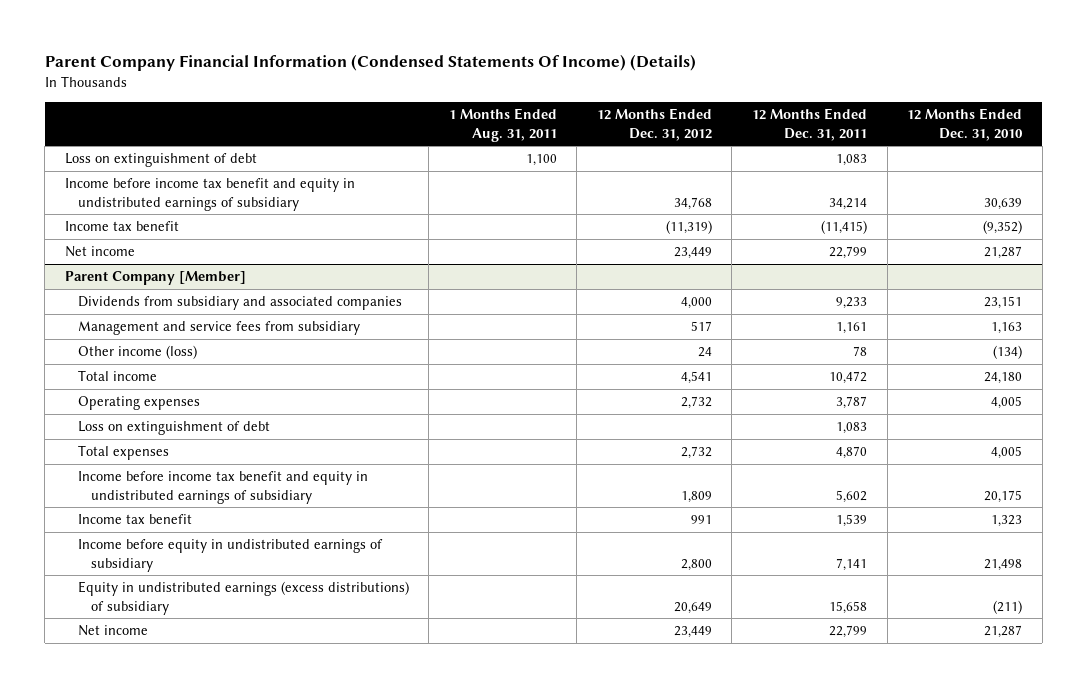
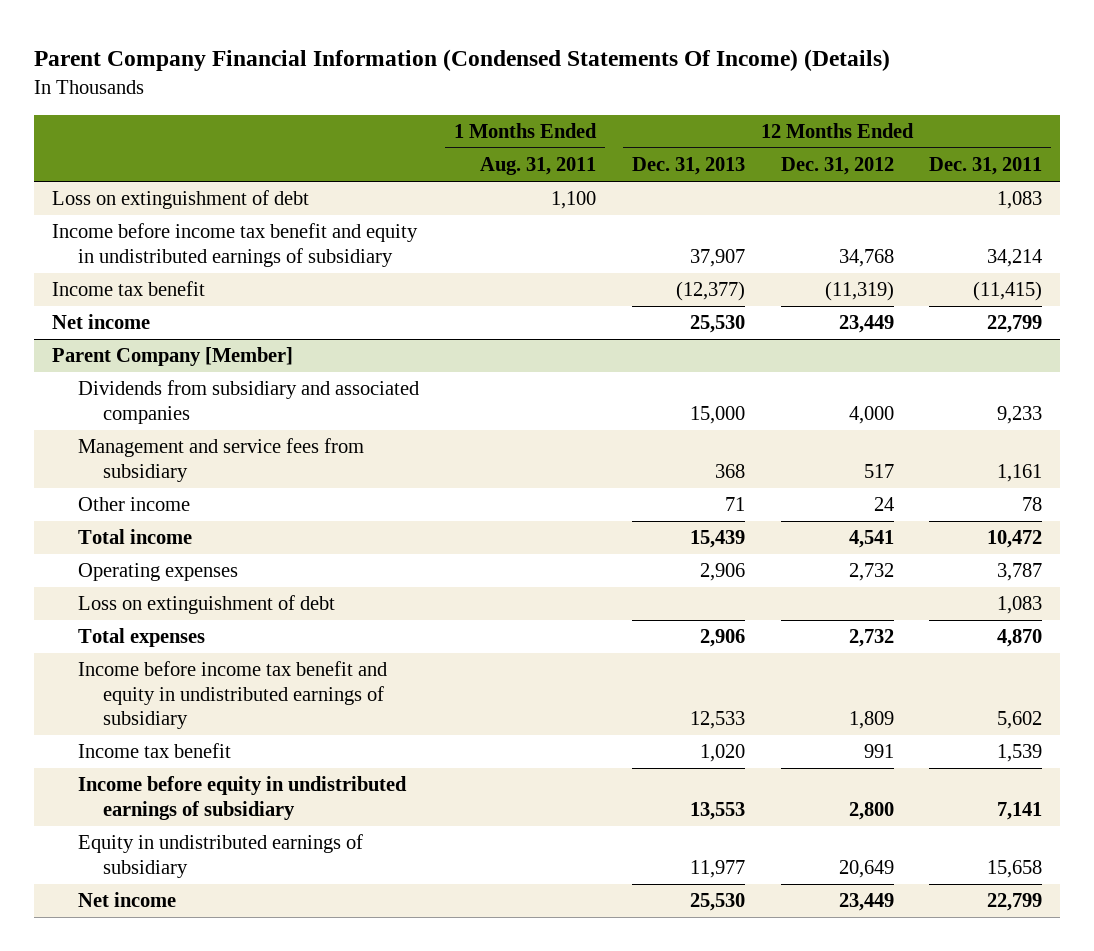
[907,107,1024,141] 12 Months Ended Dec. 31, 2010 -> none
none -> [631,157,745,176] Dec. 31, 2013
[77,345,197,360] Other income (loss) -> [77,497,190,512] Other income
[77,581,409,615] Equity in undistributed earnings (excess distributions) of subsidiary -> [77,834,363,878] Equity in undistributed earnings of subsidiary

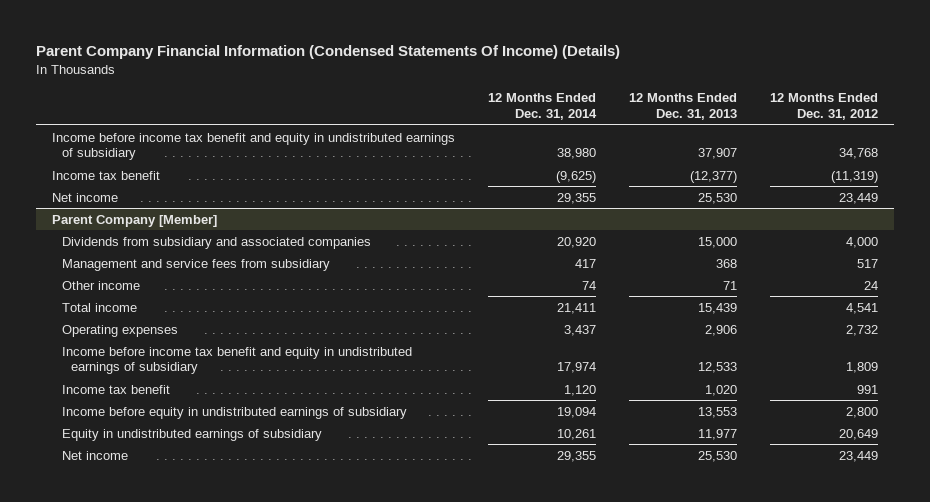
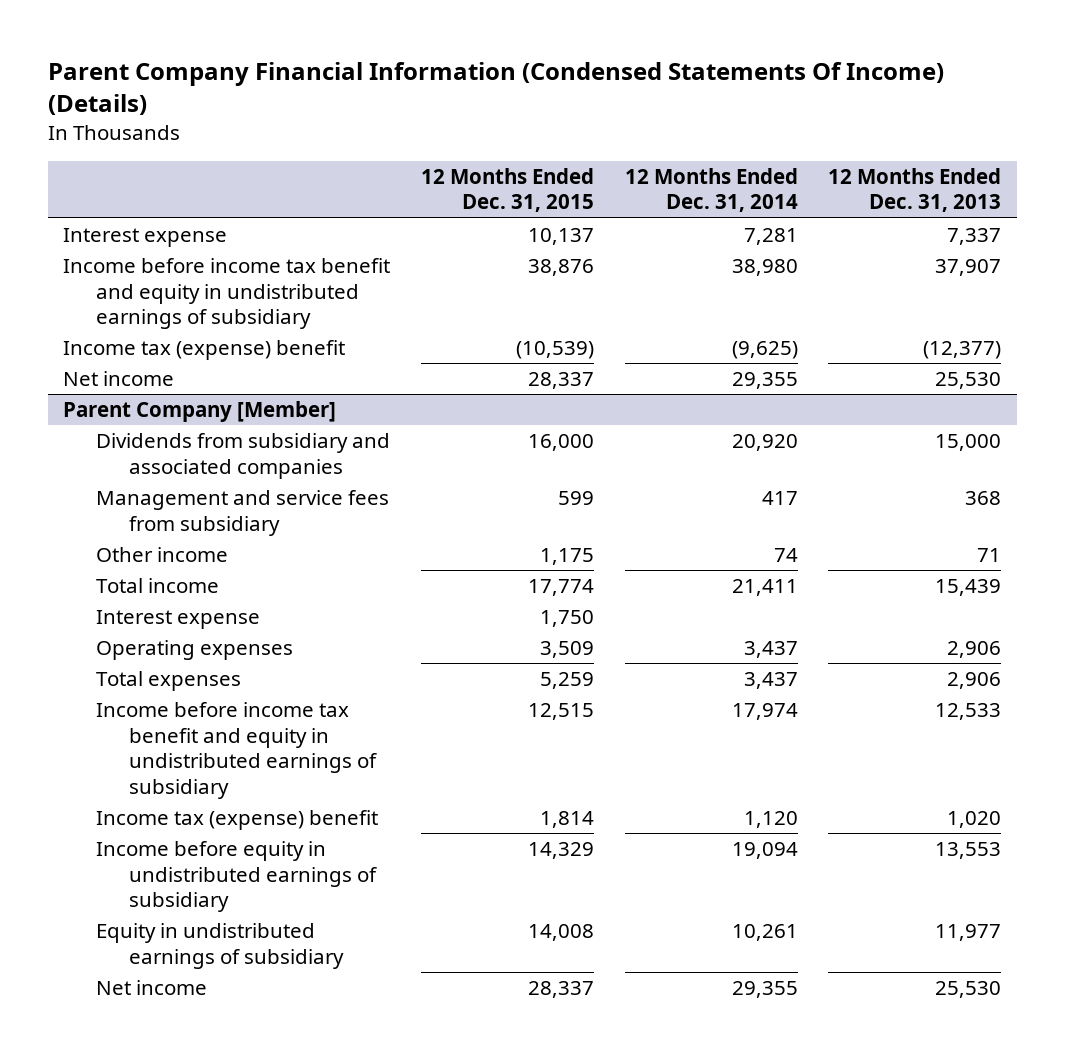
[769,93,878,121] 12 Months Ended Dec. 31, 2012 -> none
none -> [421,167,595,213] 12 Months Ended Dec. 31, 2015
none -> [63,228,228,248] Interest expense
[52,170,161,180] Income tax benefit -> [63,340,346,361] Income tax (expense) benefit
none -> [96,610,261,630] Interest expense
none -> [96,671,242,692] Total expenses
[61,384,170,394] Income tax benefit -> [96,810,379,831] Income tax (expense) benefit

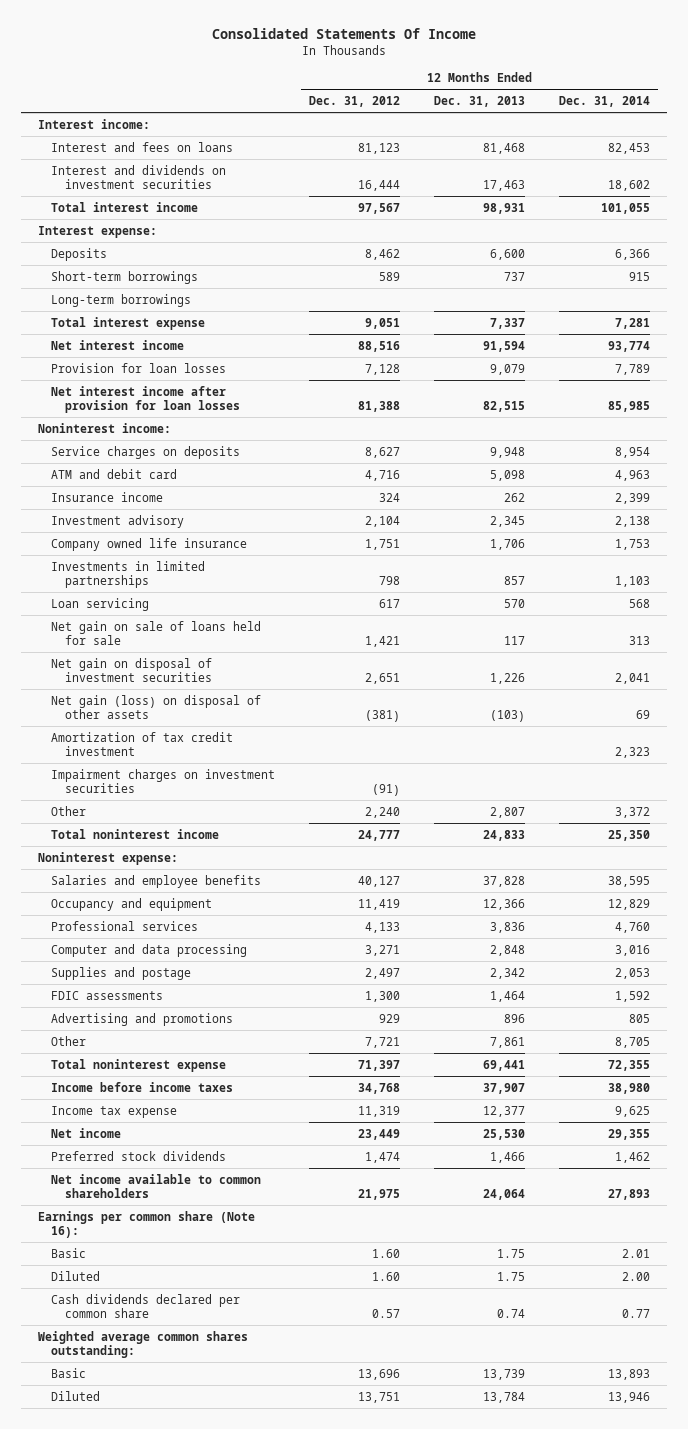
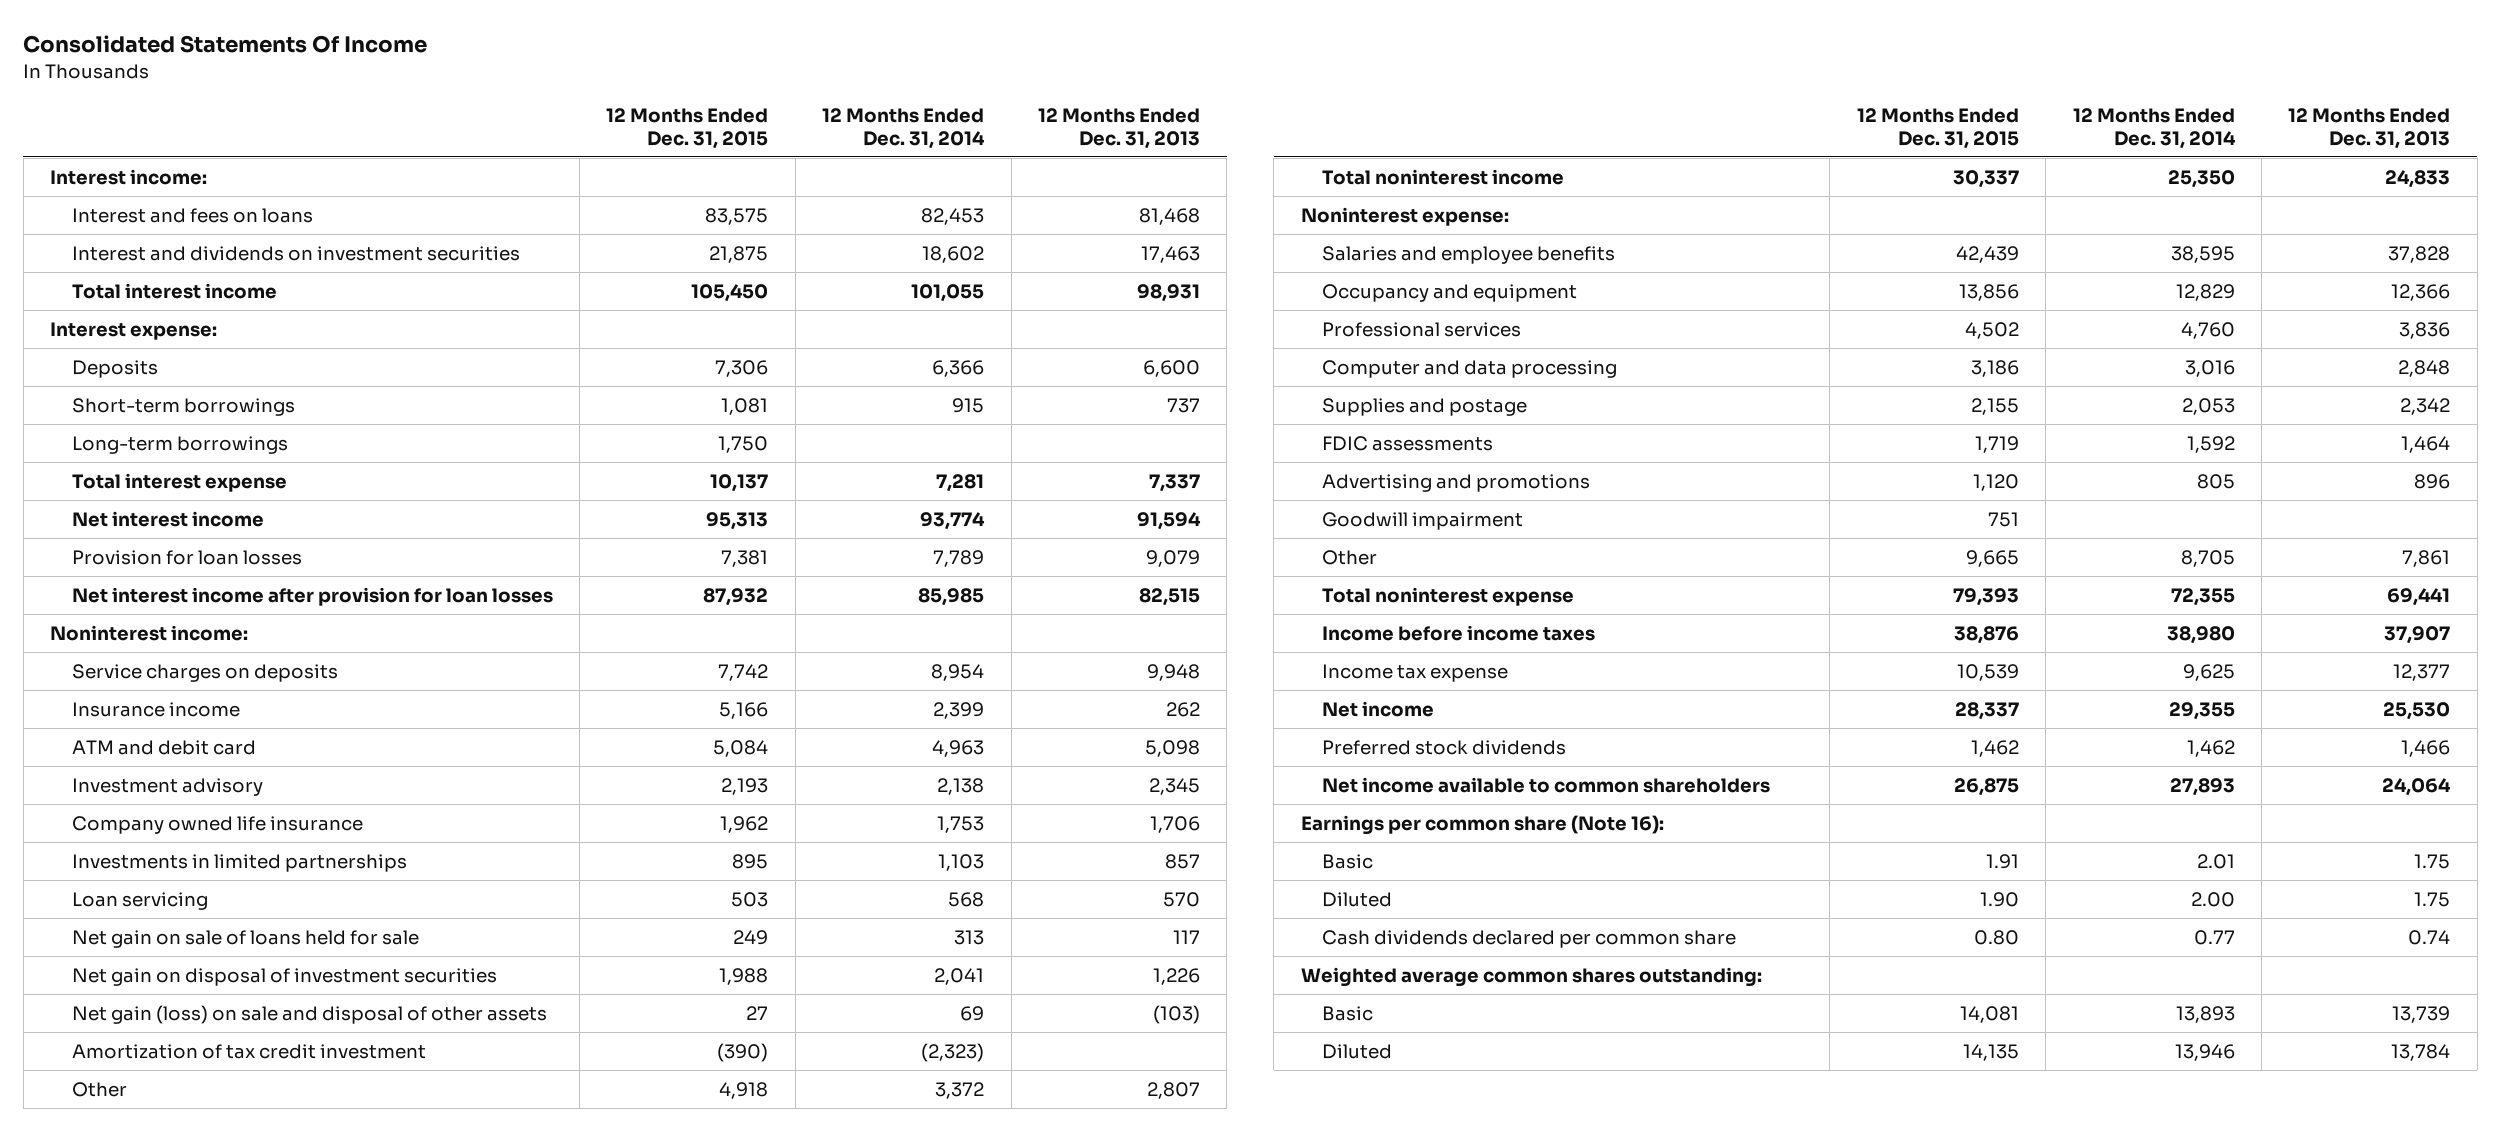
[309,95,401,107] Dec. 31, 2012 -> none
none -> [606,108,769,149] 12 Months Ended Dec. 31, 2015
[51,468,178,479] ATM and debit card -> [71,739,256,755] ATM and debit card
[51,768,276,793] Impairment charges on investment securities -> none
[51,694,262,719] Net gain (loss) on disposal of other assets -> [71,1004,547,1024] Net gain (loss) on sale and disposal of other assets
[614,746,650,758] 2,323 -> [921,1042,985,1062] (2,323)
none -> [1322,511,1524,530] Goodwill impairment

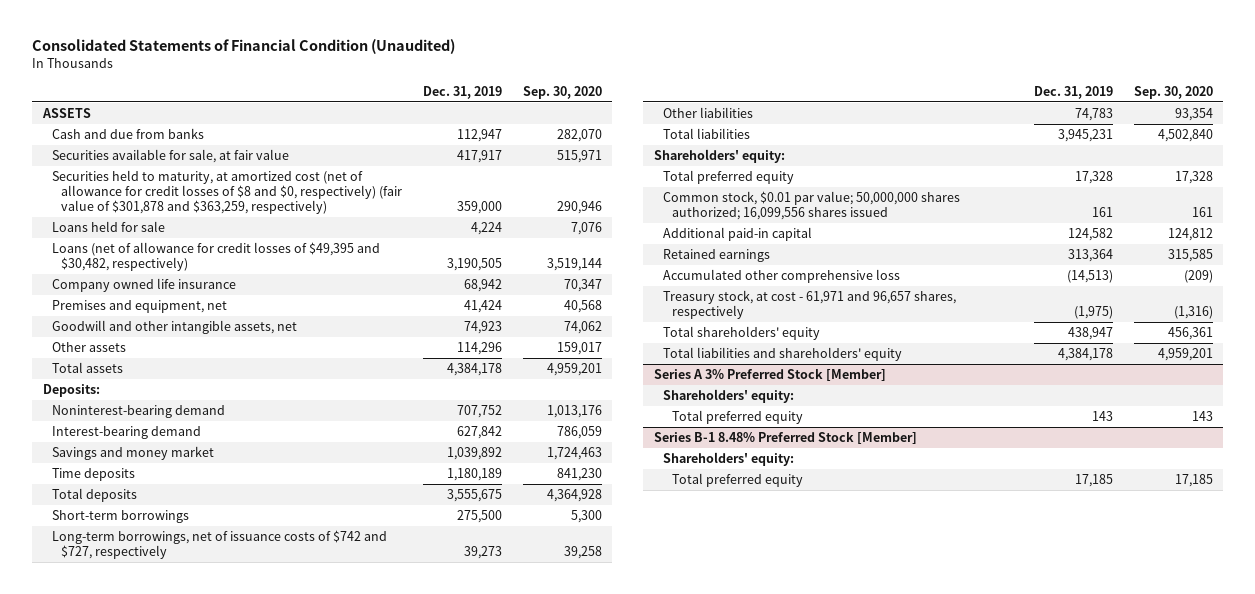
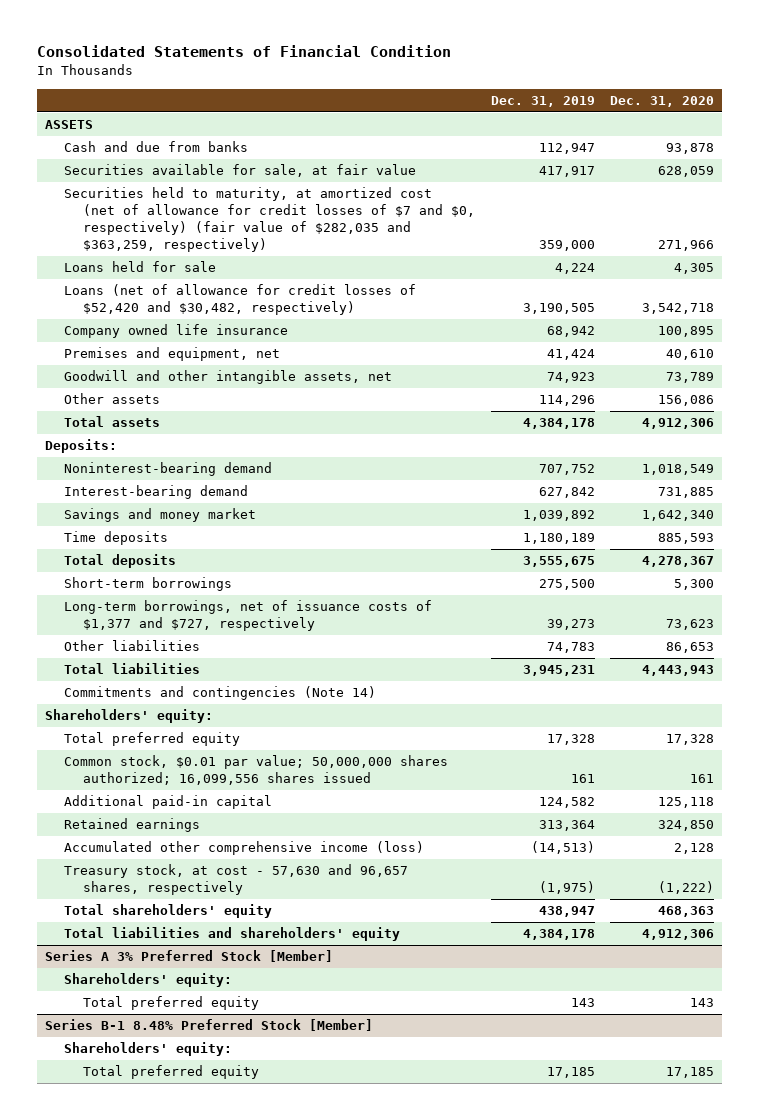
[32,39,456,55] Consolidated Statements of Financial Condition (Unaudited) -> [37,45,452,58] Consolidated Statements of Financial Condition
[522,85,602,99] Sep. 30, 2020 -> none
none -> [610,95,715,107] Dec. 31, 2020
[51,170,402,215] Securities held to maturity, at amortized cost (net of allowance for credit losses of $8 and $0, respectively) (fair value of $301,878 and $363,259, respectively) -> [63,187,476,253] Securities held to maturity, at amortized cost (net of allowance for credit losses of $7 and $0, respectively) (fair value of $282,035 and $363,259, respectively)
[51,242,380,272] Loans (net of allowance for credit losses of $49,395 and $30,482, respectively) -> [63,284,416,316] Loans (net of allowance for credit losses of $52,420 and $30,482, respectively)
[51,530,387,560] Long-term borrowings, net of issuance costs of $742 and $727, respectively -> [63,600,432,632] Long-term borrowings, net of issuance costs of $1,377 and $727, respectively
none -> [63,686,376,701] Commitments and contingencies (Note 14)
[662,269,900,284] Accumulated other comprehensive loss -> [63,841,424,856] Accumulated other comprehensive income (loss)
[662,290,956,320] Treasury stock, at cost - 61,971 and 96,657 shares, respectively -> [63,864,408,896] Treasury stock, at cost - 57,630 and 96,657 shares, respectively

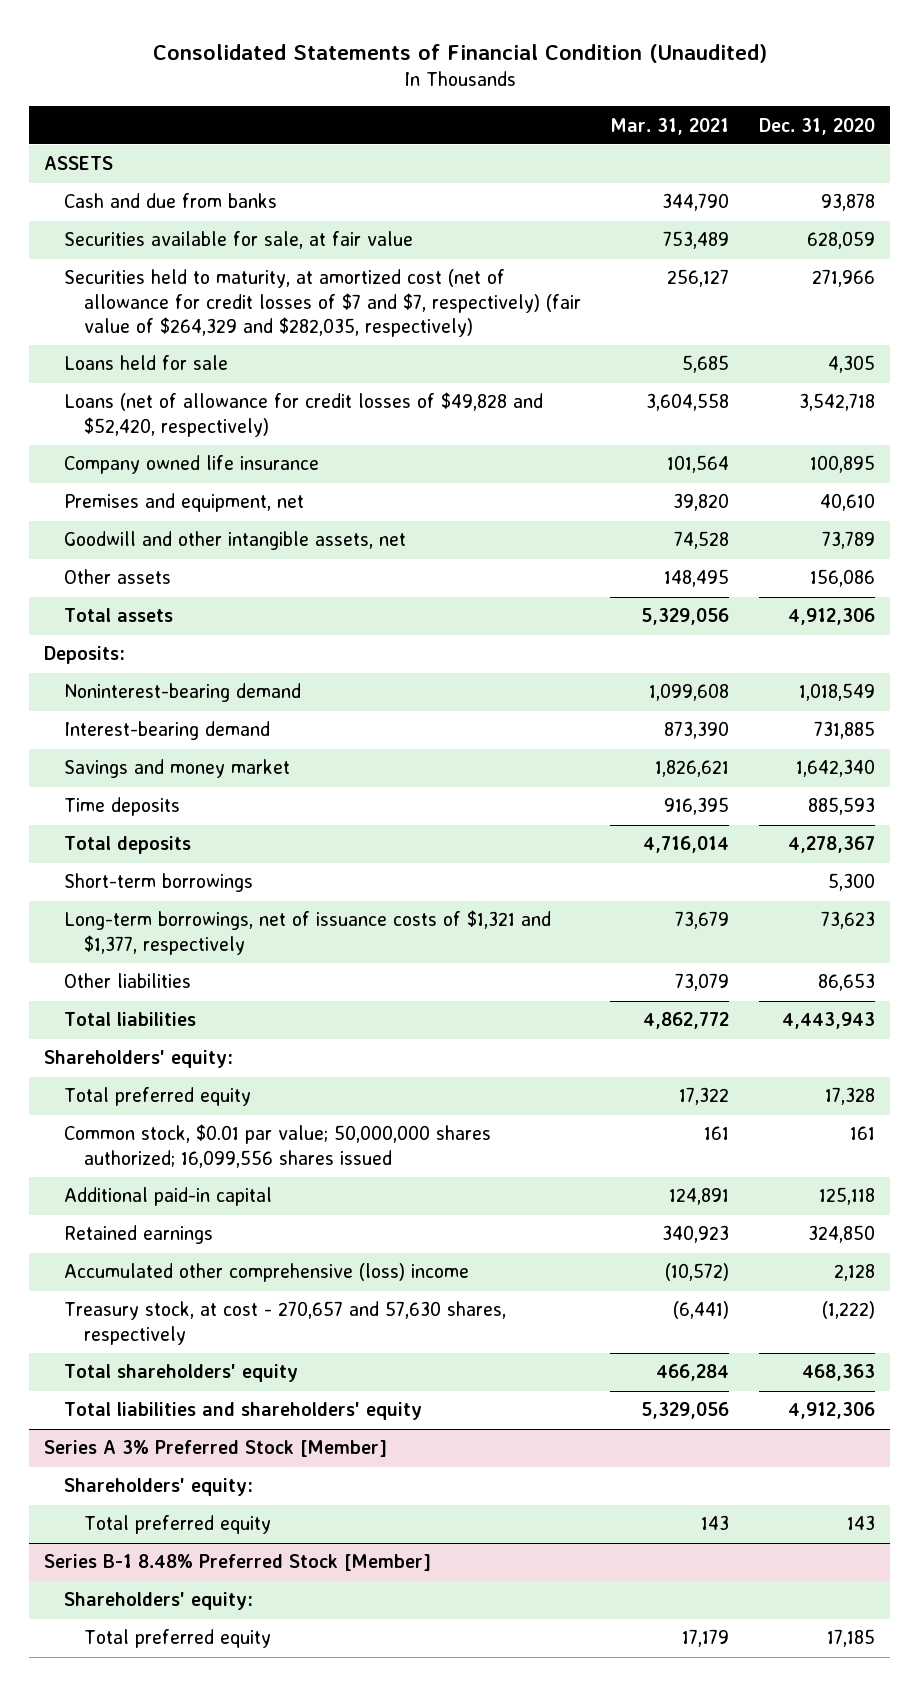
[37,45,452,58] Consolidated Statements of Financial Condition -> [152,43,767,63] Consolidated Statements of Financial Condition (Unaudited)
[490,95,595,107] Dec. 31, 2019 -> none
none -> [610,117,730,135] Mar. 31, 2021
[63,187,476,253] Securities held to maturity, at amortized cost (net of allowance for credit losses of $7 and $0, respectively) (fair value of $282,035 and $363,259, respectively) -> [63,269,581,338] Securities held to maturity, at amortized cost (net of allowance for credit losses of $7 and $7, respectively) (fair value of $264,329 and $282,035, respectively)
[63,284,416,316] Loans (net of allowance for credit losses of $52,420 and $30,482, respectively) -> [63,392,543,437] Loans (net of allowance for credit losses of $49,828 and $52,420, respectively)
[63,600,432,632] Long-term borrowings, net of issuance costs of $1,377 and $727, respectively -> [63,910,551,955] Long-term borrowings, net of issuance costs of $1,321 and $1,377, respectively
[63,686,376,701] Commitments and contingencies (Note 14) -> none
[63,841,424,856] Accumulated other comprehensive income (loss) -> [63,1263,469,1283] Accumulated other comprehensive (loss) income
[63,864,408,896] Treasury stock, at cost - 57,630 and 96,657 shares, respectively -> [63,1301,506,1345] Treasury stock, at cost - 270,657 and 57,630 shares, respectively

